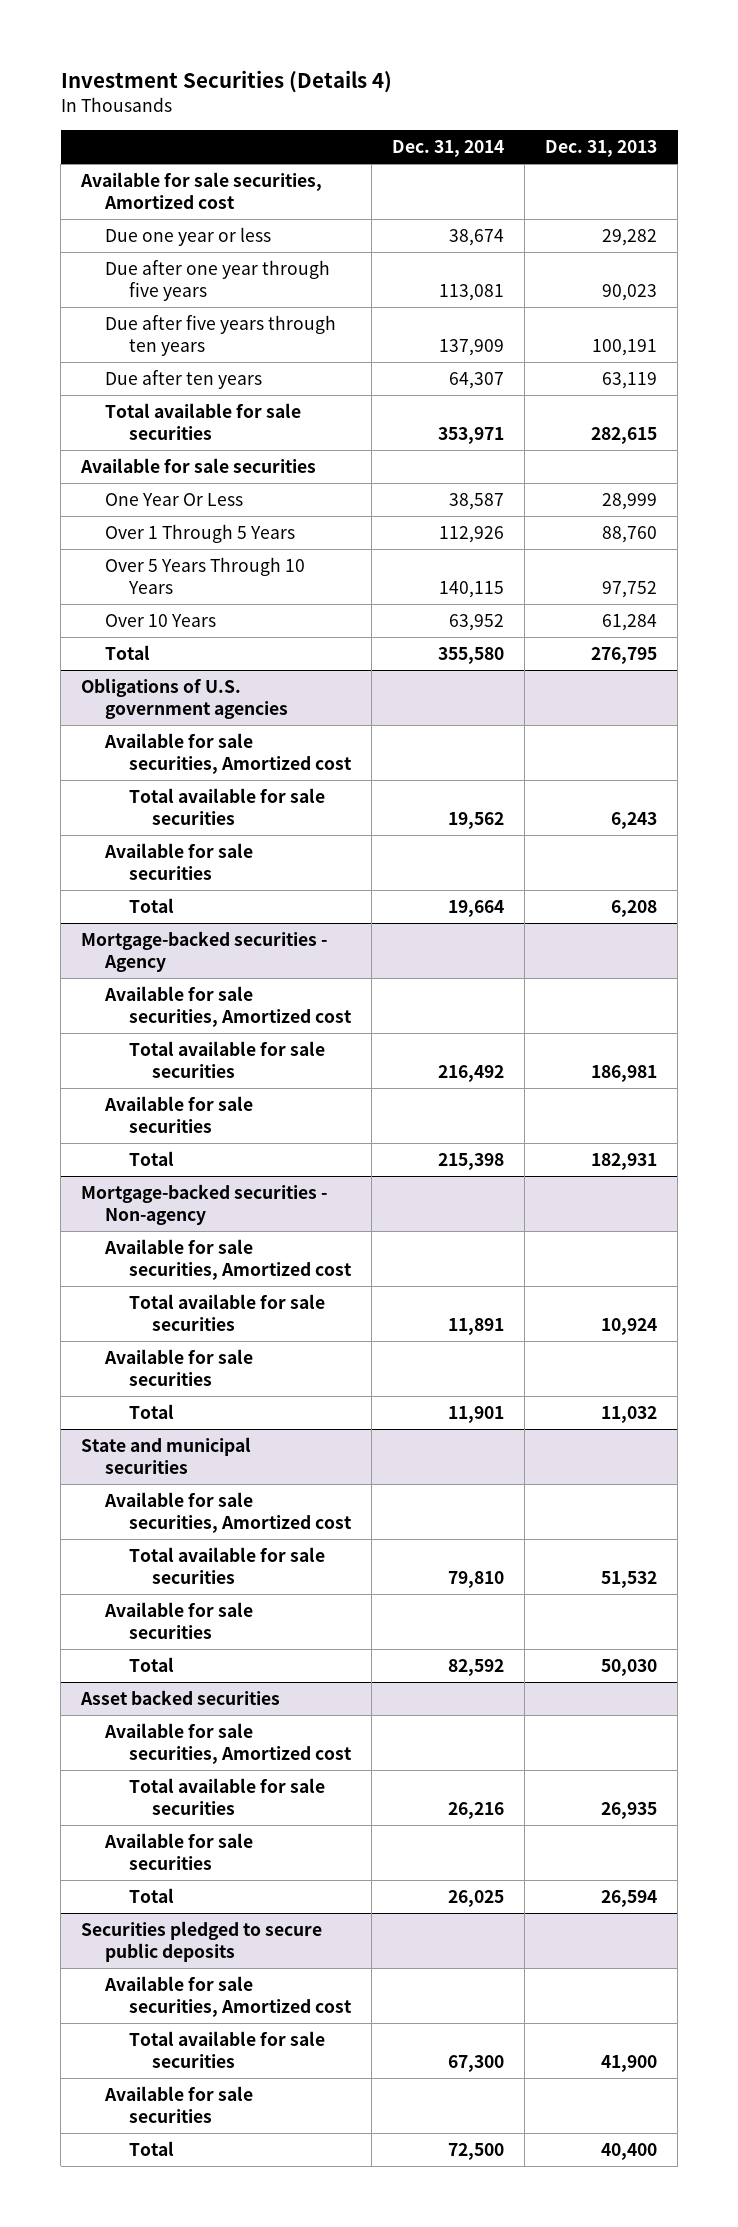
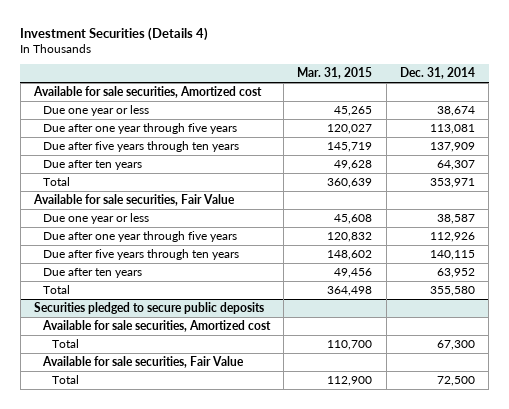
[545,139,658,157] Dec. 31, 2013 -> none
none -> [297,67,373,80] Mar. 31, 2015
[104,403,301,440] Total available for sale securities -> [42,177,70,187] Total
[80,458,317,474] Available for sale securities -> [32,194,235,207] Available for sale securities, Fair Value
[104,493,243,507] One Year Or Less -> [42,213,149,225] Due one year or less
[104,524,295,544] Over 1 Through 5 Years -> [42,231,237,243] Due after one year through five years
[104,557,305,594] Over 5 Years Through 10 Years -> [42,249,239,261] Due after five years through ten years
[104,614,216,628] Over 10 Years -> [42,268,142,279] Due after ten years
[81,678,288,719] Obligations of U.S. government agencies -> none
[103,733,352,774] Available for sale securities, Amortized cost -> none
[128,788,325,825] Total available for sale securities -> none
[103,843,253,880] Available for sale securities -> none
[128,898,174,914] Total -> none
[81,931,328,972] Mortgage-backed securities - Agency -> none
[103,986,352,1027] Available for sale securities, Amortized cost -> none
[128,1041,325,1078] Total available for sale securities -> none
[103,1096,253,1133] Available for sale securities -> none
[128,1151,174,1167] Total -> none
[81,1184,328,1225] Mortgage-backed securities - Non-agency -> none
[103,1239,352,1280] Available for sale securities, Amortized cost -> none
[128,1294,325,1331] Total available for sale securities -> none
[103,1349,253,1386] Available for sale securities -> none
[128,1404,174,1420] Total -> none
[81,1437,252,1474] State and municipal securities -> none
[103,1492,352,1533] Available for sale securities, Amortized cost -> none
[128,1547,325,1584] Total available for sale securities -> none
[103,1602,253,1639] Available for sale securities -> none
[128,1657,174,1673] Total -> none
[80,1690,281,1706] Asset backed securities -> none
[103,1723,352,1764] Available for sale securities, Amortized cost -> none
[128,1778,325,1815] Total available for sale securities -> none
[103,1833,253,1870] Available for sale securities -> none
[128,1888,174,1904] Total -> none
[128,2031,325,2068] Total available for sale securities -> [51,339,79,349] Total
[103,2086,253,2123] Available for sale securities -> [41,356,244,369] Available for sale securities, Fair Value

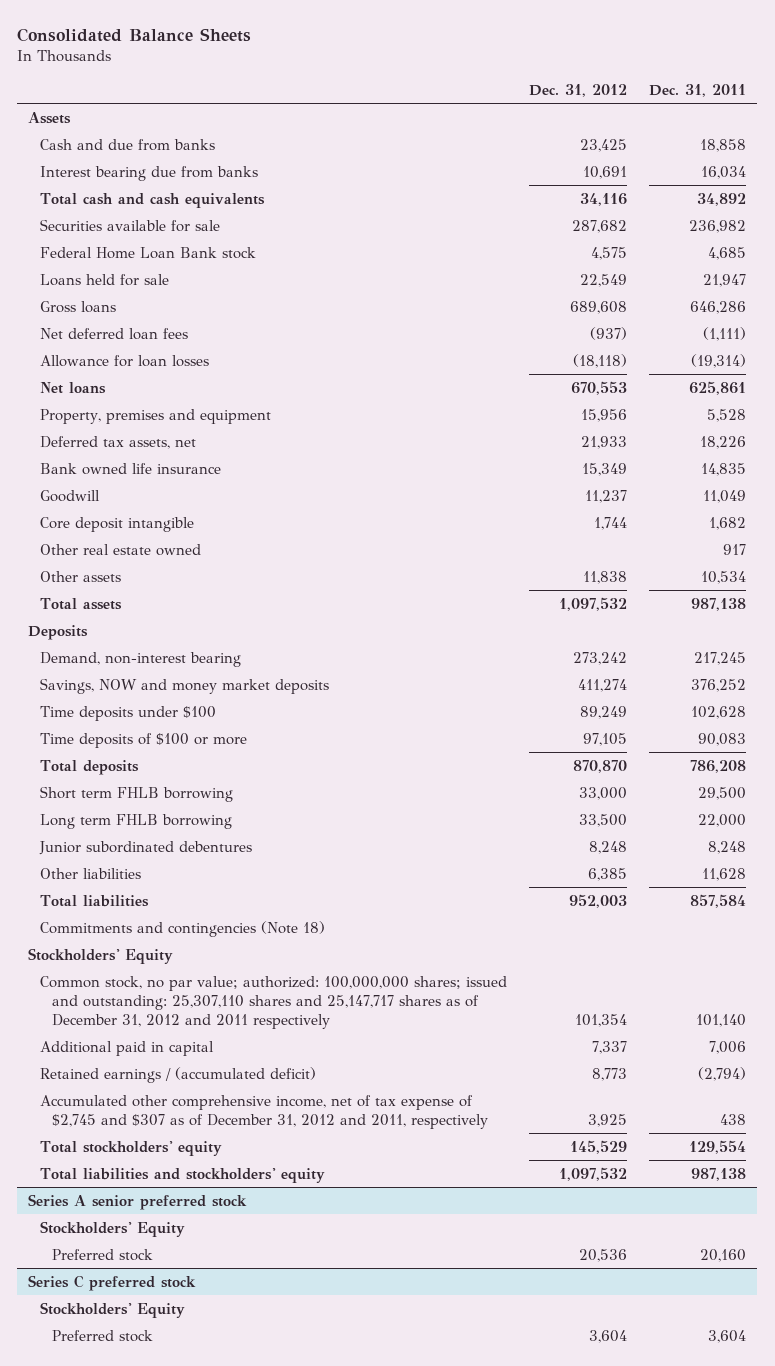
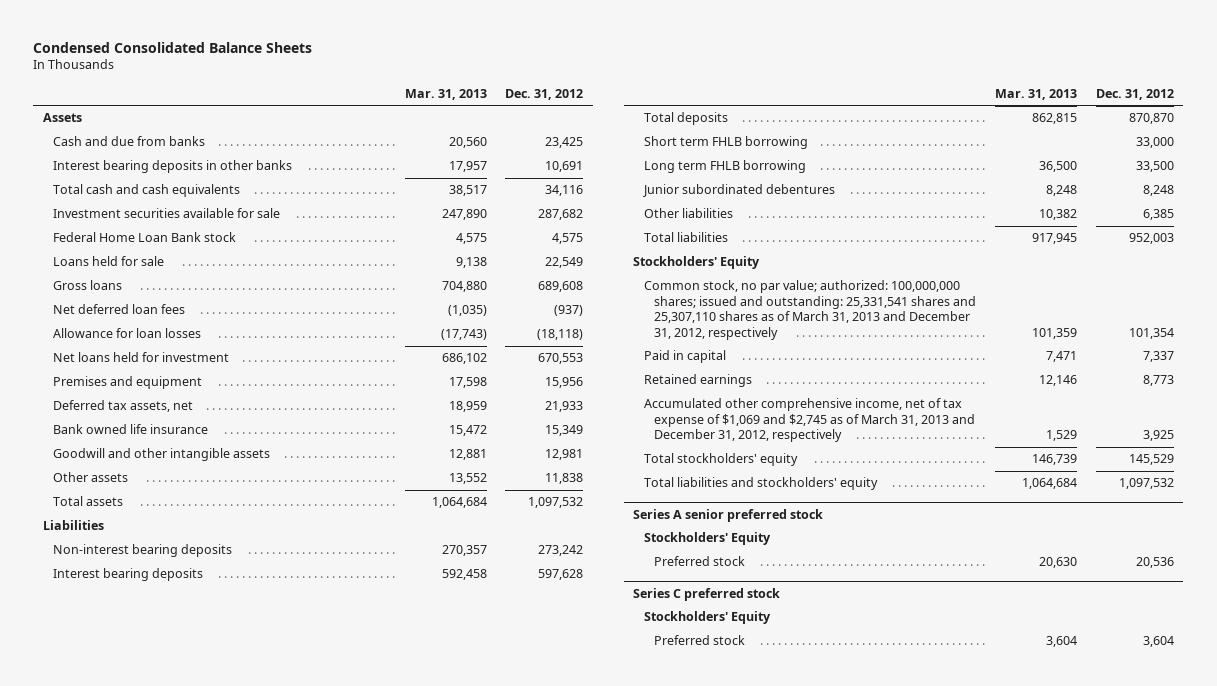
[17,27,252,42] Consolidated Balance Sheets -> [33,41,313,53] Condensed Consolidated Balance Sheets
[649,83,747,97] Dec. 31, 2011 -> none
none -> [404,88,487,100] Mar. 31, 2013
[40,165,259,181] Interest bearing due from banks -> [53,160,293,174] Interest bearing deposits in other banks
[40,218,221,232] Securities available for sale -> [53,208,281,219] Investment securities available for sale
[40,381,107,394] Net loans -> [53,352,230,363] Net loans held for investment
[40,408,272,424] Property, premises and equipment -> [53,376,203,390] Premises and equipment
[40,489,101,502] Goodwill -> none
[40,516,195,532] Core deposit intangible -> none
[40,543,202,556] Other real estate owned -> none
none -> [53,448,271,462] Goodwill and other intangible assets
[28,624,89,640] Deposits -> none
[40,677,330,694] Savings, NOW and money market deposits -> none
[40,705,217,721] Time deposits under $100 -> none
[40,732,248,748] Time deposits of $100 or more -> none
none -> [42,520,104,531] Liabilities
[40,651,242,667] Demand, non-interest bearing -> [53,544,233,558] Non-interest bearing deposits
none -> [53,568,204,582] Interest bearing deposits
[40,920,326,937] Commitments and contingencies (Note 18) -> none
[40,975,508,1029] Common stock, no par value; authorized: 100,000,000 shares; issued and outstanding: 25,307,110 shares and 25,147,717 shares as of December 31, 2012 and 2011 respectively -> [643,280,977,340] Common stock, no par value; authorized: 100,000,000 shares; issued and outstanding: 25,331,541 shares and 25,307,110 shares as of March 31, 2013 and December 31, 2012, respectively
[40,1040,215,1056] Additional paid in capital -> [643,350,726,364] Paid in capital
[40,1066,317,1083] Retained earnings / (accumulated deficit) -> [643,374,752,388] Retained earnings
[40,1094,489,1129] Accumulated other comprehensive income, net of tax expense of $2,745 and $307 as of December 31, 2012 and 2011, respectively -> [643,398,976,443] Accumulated other comprehensive income, net of tax expense of $1,069 and $2,745 as of March 31, 2013 and December 31, 2012, respectively

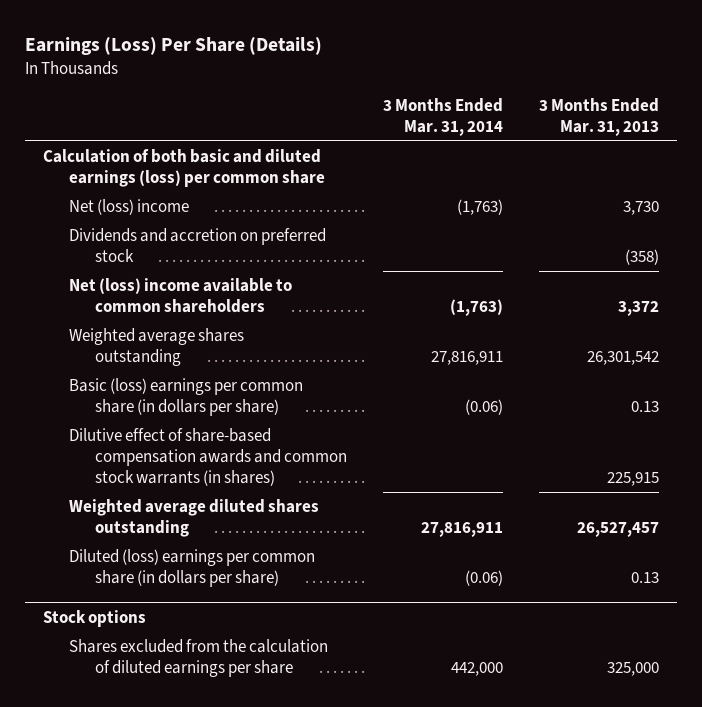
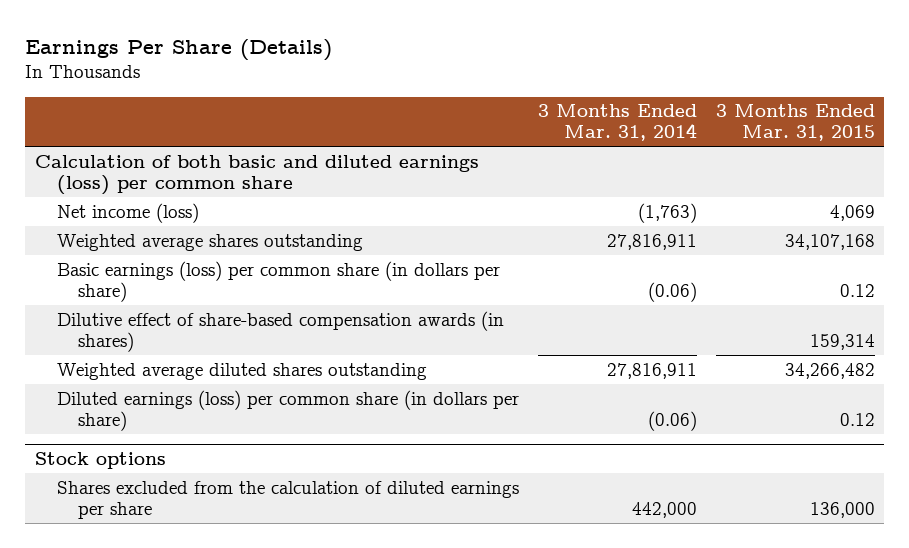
[25,37,323,56] Earnings (Loss) Per Share (Details) -> [25,38,333,61] Earnings Per Share (Details)
[538,98,659,137] 3 Months Ended Mar. 31, 2013 -> none
none -> [715,104,875,142] 3 Months Ended Mar. 31, 2015
[69,228,327,263] Dividends and accretion on preferred stock -> none
[69,278,293,314] Net (loss) income available to common shareholders -> none
[69,199,190,216] Net (loss) income -> [56,202,199,223] Net income (loss)
[69,378,304,417] Basic (loss) earnings per common share (in dollars per share) -> [56,260,500,302] Basic earnings (loss) per common share (in dollars per share)
[69,428,348,486] Dilutive effect of share-based compensation awards and common stock warrants (in shares) -> [56,310,504,352] Dilutive effect of share-based compensation awards (in shares)
[69,549,316,588] Diluted (loss) earnings per common share (in dollars per share) -> [56,389,519,431] Diluted earnings (loss) per common share (in dollars per share)

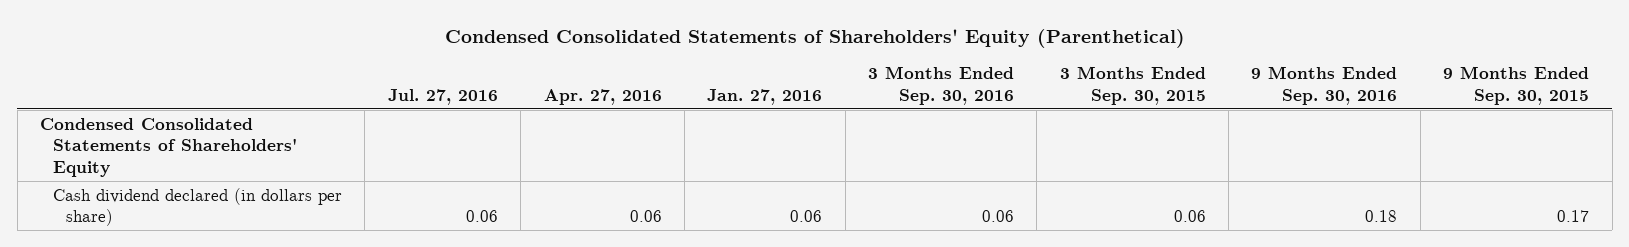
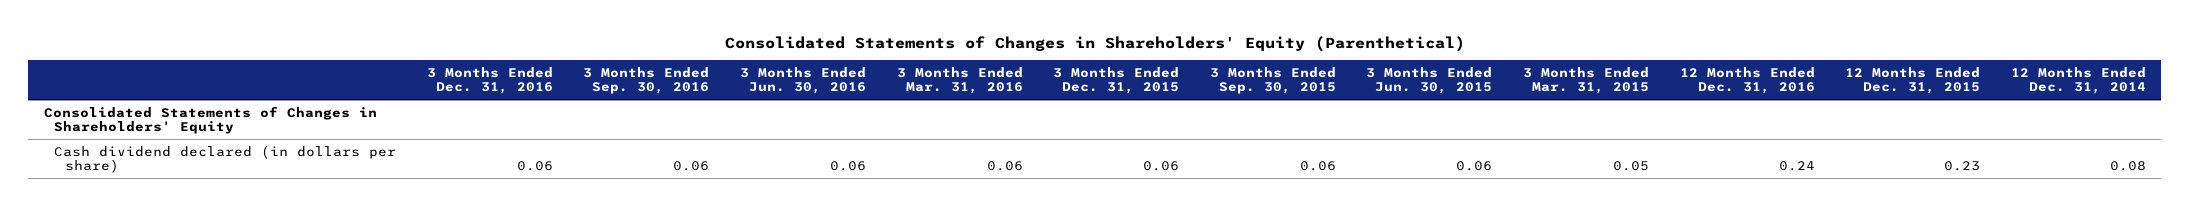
[444,28,1185,48] Condensed Consolidated Statements of Shareholders' Equity (Parenthetical) -> [724,35,1465,52] Consolidated Statements of Changes in Shareholders' Equity (Parenthetical)
[387,88,498,105] Jul. 27, 2016 -> none
[543,88,662,105] Apr. 27, 2016 -> none
[707,88,823,105] Jan. 27, 2016 -> none
[1251,66,1398,105] 9 Months Ended Sep. 30, 2016 -> none
[1443,66,1590,105] 9 Months Ended Sep. 30, 2015 -> none
none -> [426,66,553,95] 3 Months Ended Dec. 31, 2016
none -> [739,66,866,95] 3 Months Ended Jun. 30, 2016
none -> [896,66,1023,95] 3 Months Ended Mar. 31, 2016
none -> [1053,66,1180,95] 3 Months Ended Dec. 31, 2015
none -> [1366,66,1493,95] 3 Months Ended Jun. 30, 2015
none -> [1522,66,1649,95] 3 Months Ended Mar. 31, 2015
none -> [1679,66,1815,95] 12 Months Ended Dec. 31, 2016
none -> [1845,66,1981,95] 12 Months Ended Dec. 31, 2015
none -> [2010,66,2146,95] 12 Months Ended Dec. 31, 2014
[40,117,298,177] Condensed Consolidated Statements of Shareholders' Equity -> [43,105,377,135] Consolidated Statements of Changes in Shareholders' Equity

